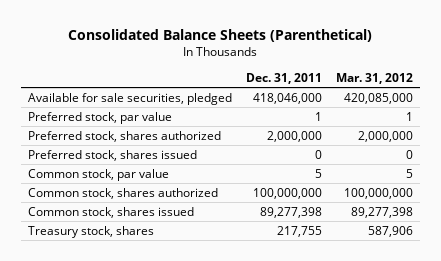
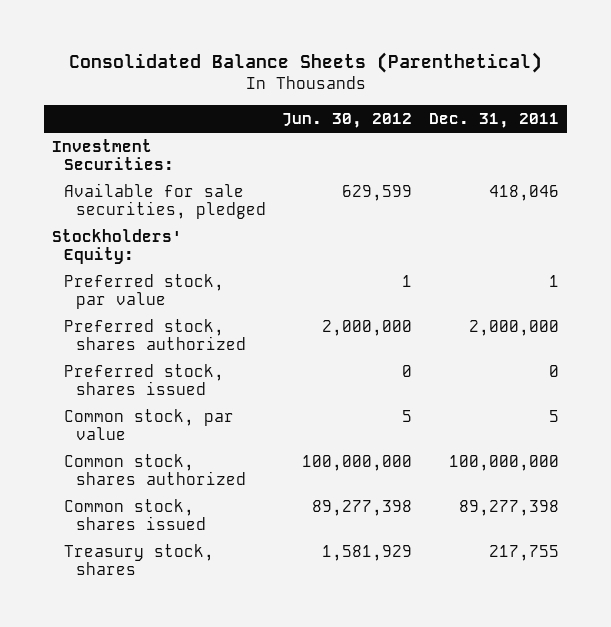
[335,73,413,85] Mar. 31, 2012 -> none
none -> [282,113,413,129] Jun. 30, 2012
none -> [52,138,174,171] Investment Securities:
[252,92,322,104] 418,046,000 -> [488,184,559,201] 418,046
none -> [52,228,183,265] Stockholders' Equity:

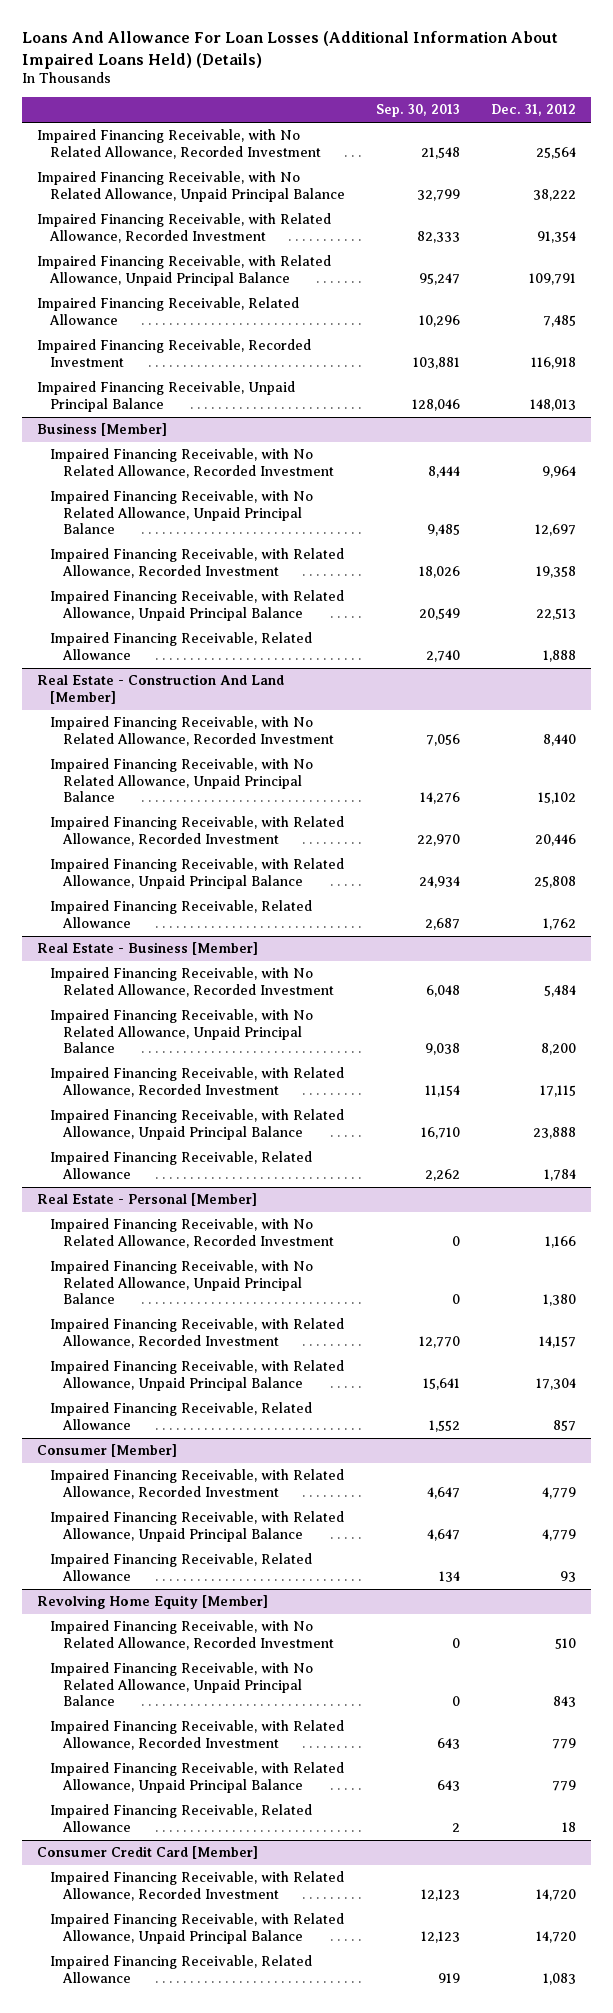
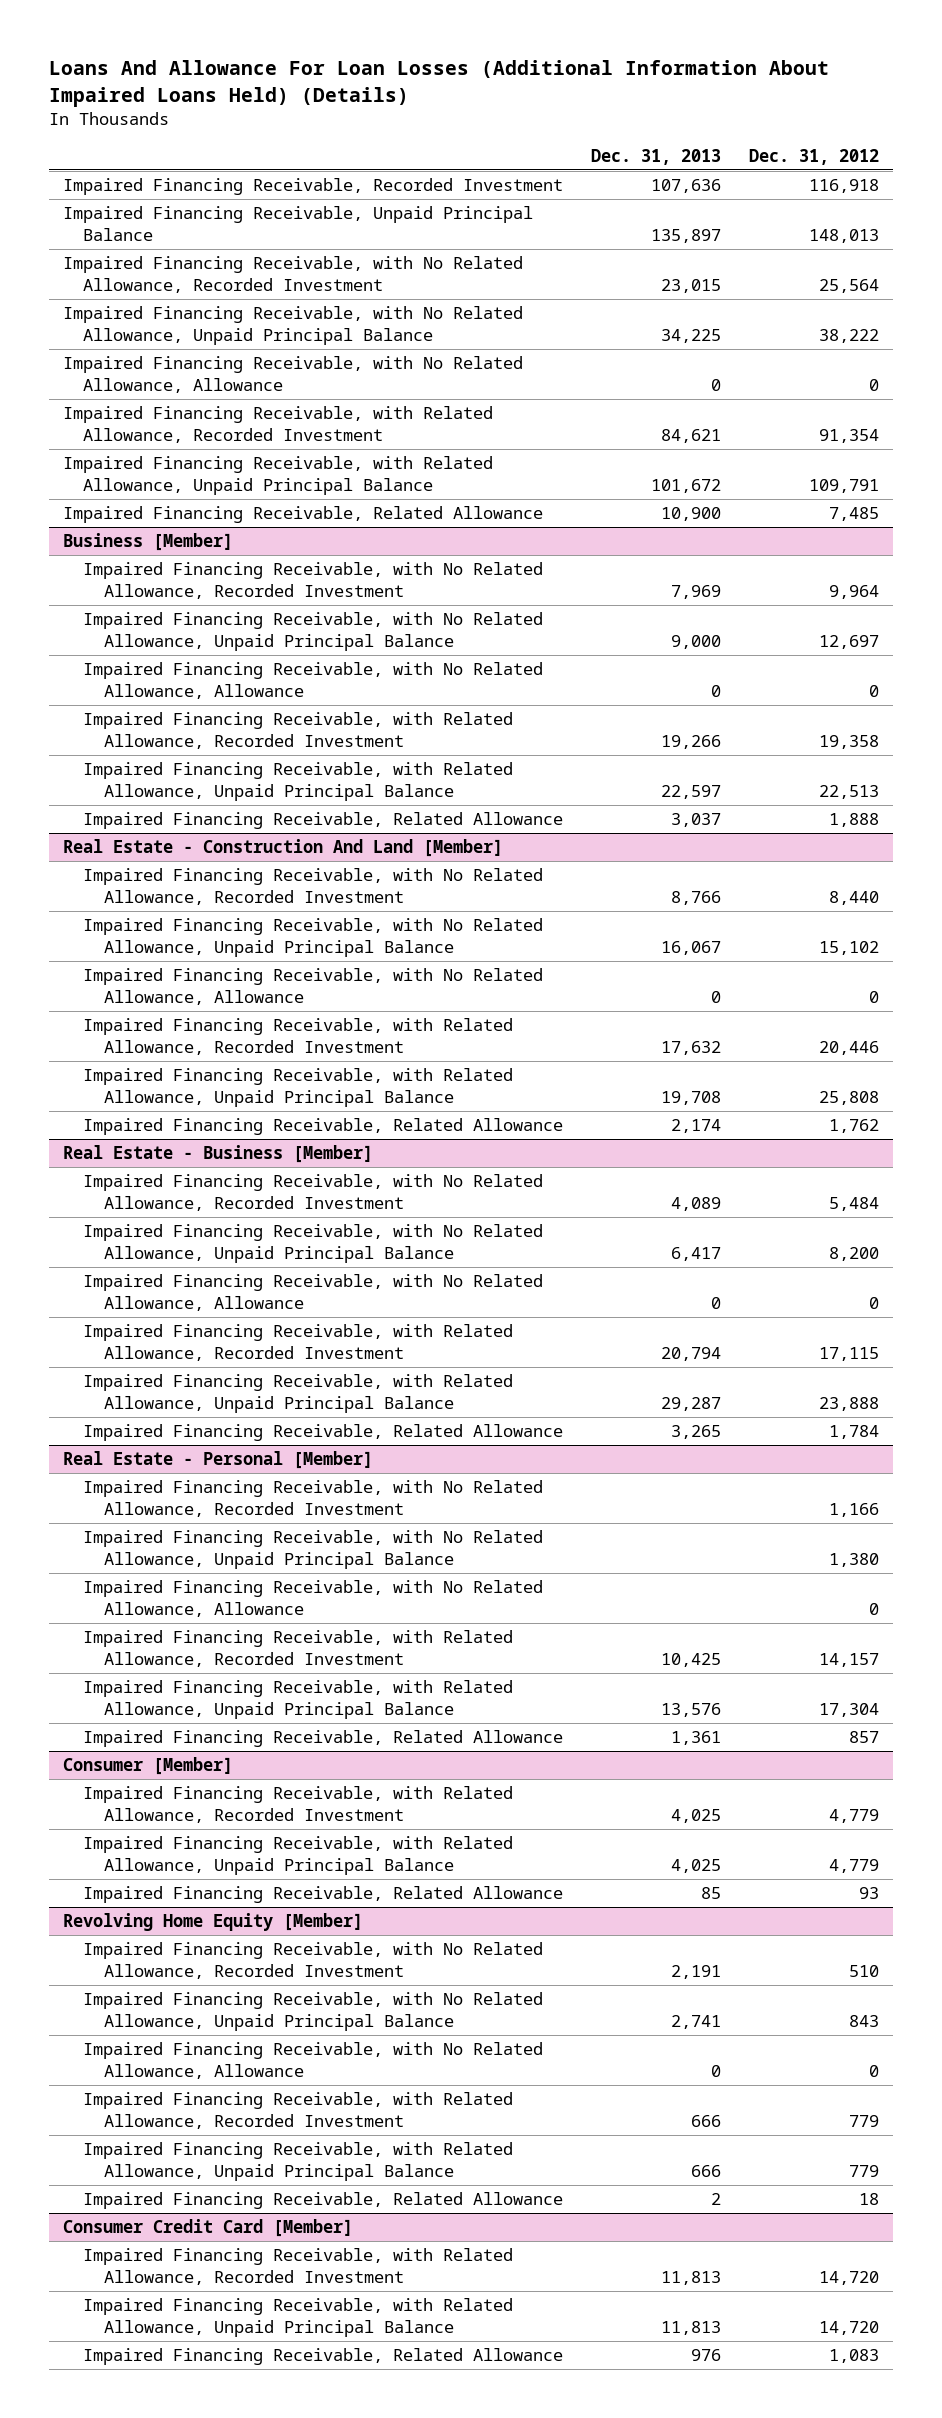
[375,104,460,118] Sep. 30, 2013 -> none
none -> [591,148,722,165] Dec. 31, 2013
[37,339,312,367] Impaired Financing Receivable, Recorded Investment -> [62,178,563,196] Impaired Financing Receivable, Recorded Investment
[37,381,296,412] Impaired Financing Receivable, Unpaid Principal Balance -> [62,206,533,241] Impaired Financing Receivable, Unpaid Principal Balance
none -> [62,356,523,393] Impaired Financing Receivable, with No Related Allowance, Allowance
none -> [83,662,544,699] Impaired Financing Receivable, with No Related Allowance, Allowance
none -> [83,968,544,1005] Impaired Financing Receivable, with No Related Allowance, Allowance
none -> [83,1274,544,1311] Impaired Financing Receivable, with No Related Allowance, Allowance
none -> [83,1580,544,1617] Impaired Financing Receivable, with No Related Allowance, Allowance
none -> [83,2042,544,2079] Impaired Financing Receivable, with No Related Allowance, Allowance

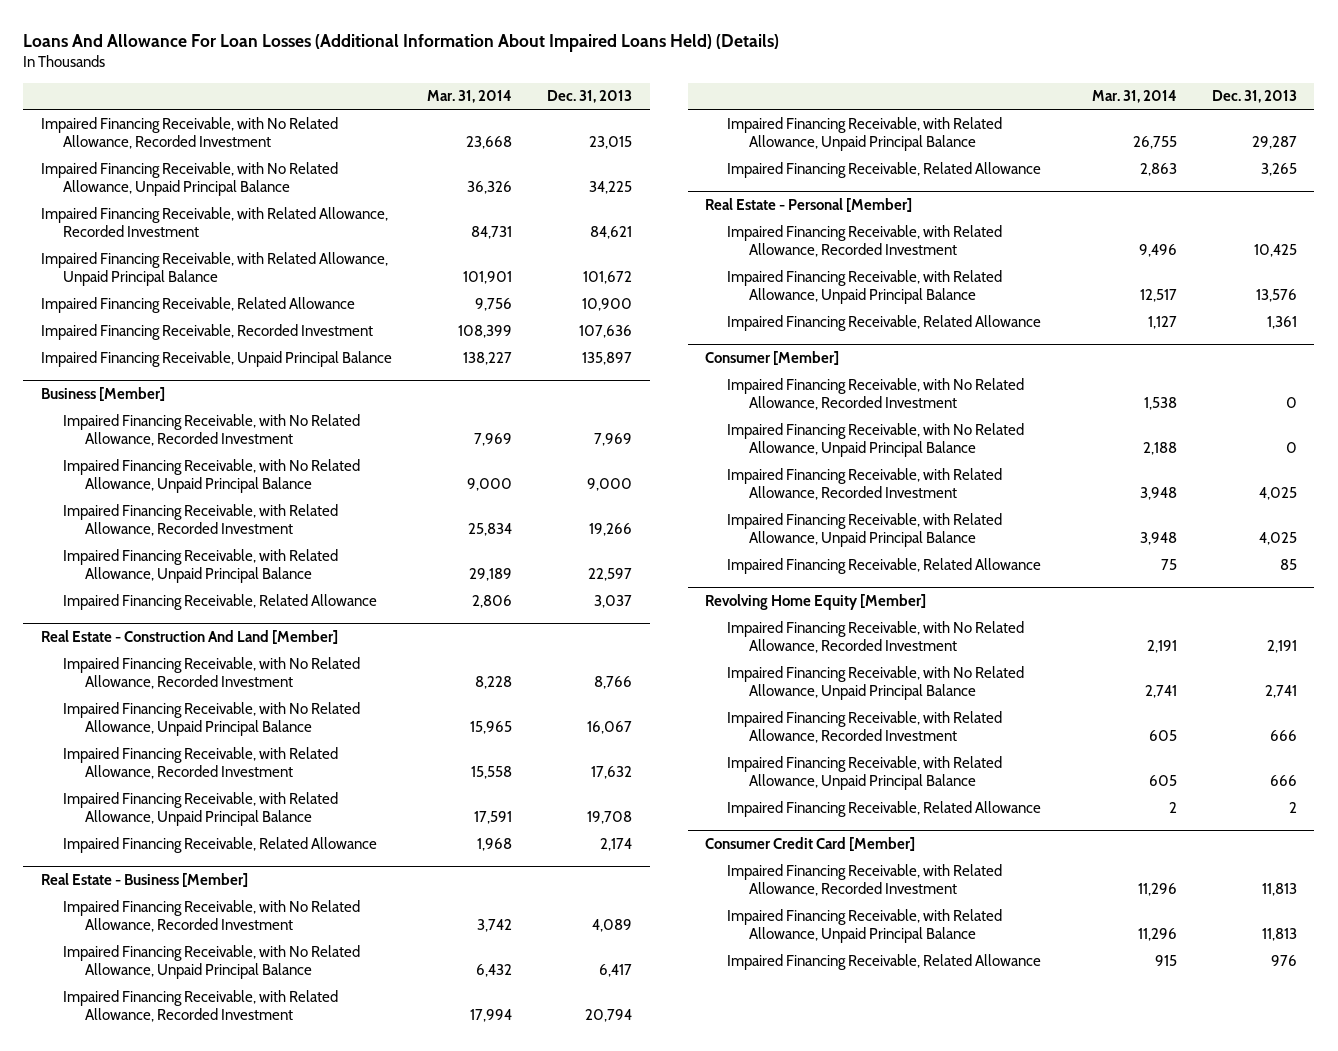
[749,148,880,165] Dec. 31, 2012 -> none
none -> [427,90,513,104] Mar. 31, 2014
[62,356,523,393] Impaired Financing Receivable, with No Related Allowance, Allowance -> none
[62,178,563,196] Impaired Financing Receivable, Recorded Investment -> [40,323,373,340] Impaired Financing Receivable, Recorded Investment
[62,206,533,241] Impaired Financing Receivable, Unpaid Principal Balance -> [40,350,392,367] Impaired Financing Receivable, Unpaid Principal Balance
[83,662,544,699] Impaired Financing Receivable, with No Related Allowance, Allowance -> none
[83,968,544,1005] Impaired Financing Receivable, with No Related Allowance, Allowance -> none
[83,1274,544,1311] Impaired Financing Receivable, with No Related Allowance, Allowance -> none
[83,1480,544,1517] Impaired Financing Receivable, with No Related Allowance, Recorded Investment -> none
[83,1530,544,1569] Impaired Financing Receivable, with No Related Allowance, Unpaid Principal Balance -> none
[83,1580,544,1617] Impaired Financing Receivable, with No Related Allowance, Allowance -> none
none -> [727,377,1025,411] Impaired Financing Receivable, with No Related Allowance, Recorded Investment
none -> [727,422,1025,458] Impaired Financing Receivable, with No Related Allowance, Unpaid Principal Balance
[83,2042,544,2079] Impaired Financing Receivable, with No Related Allowance, Allowance -> none

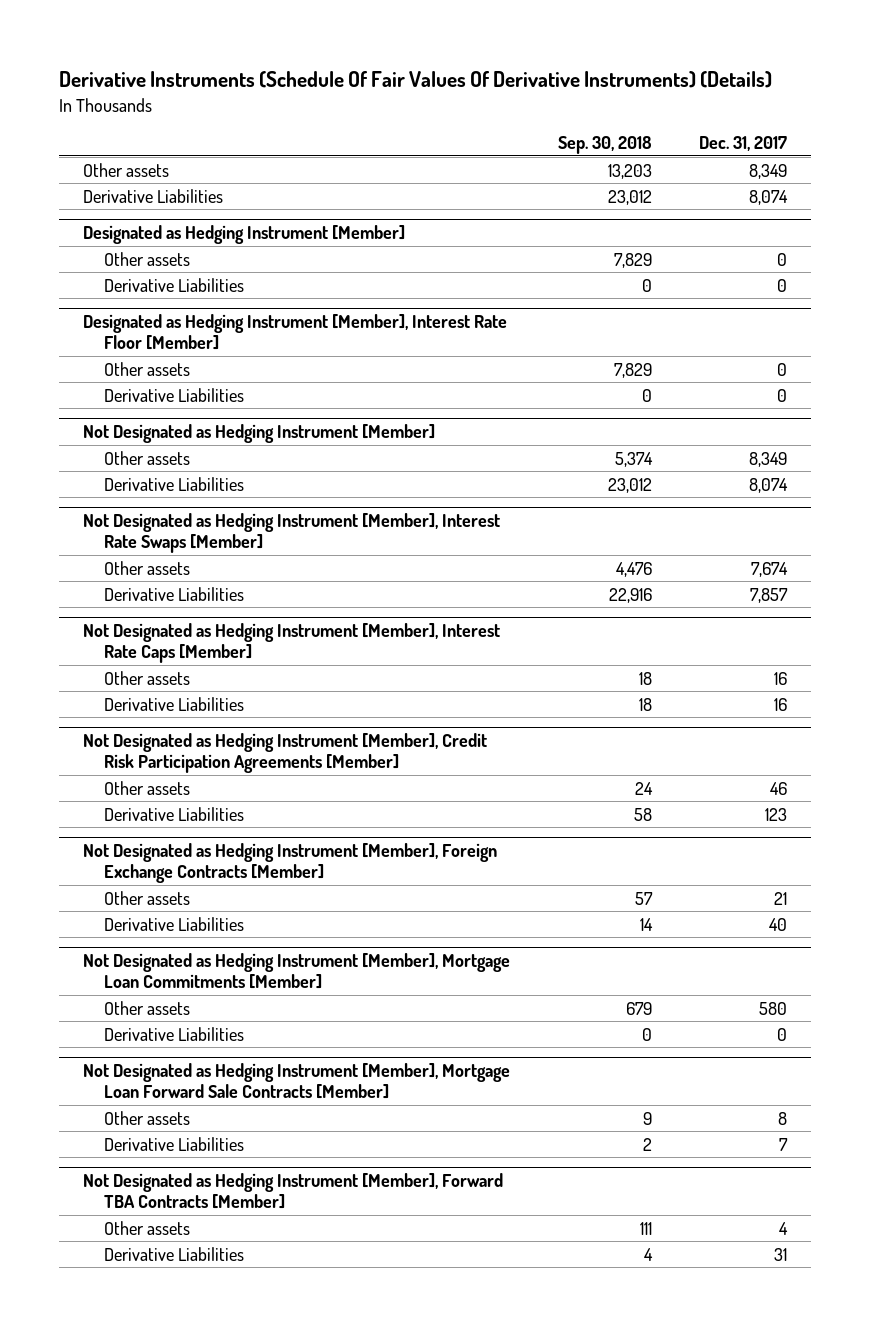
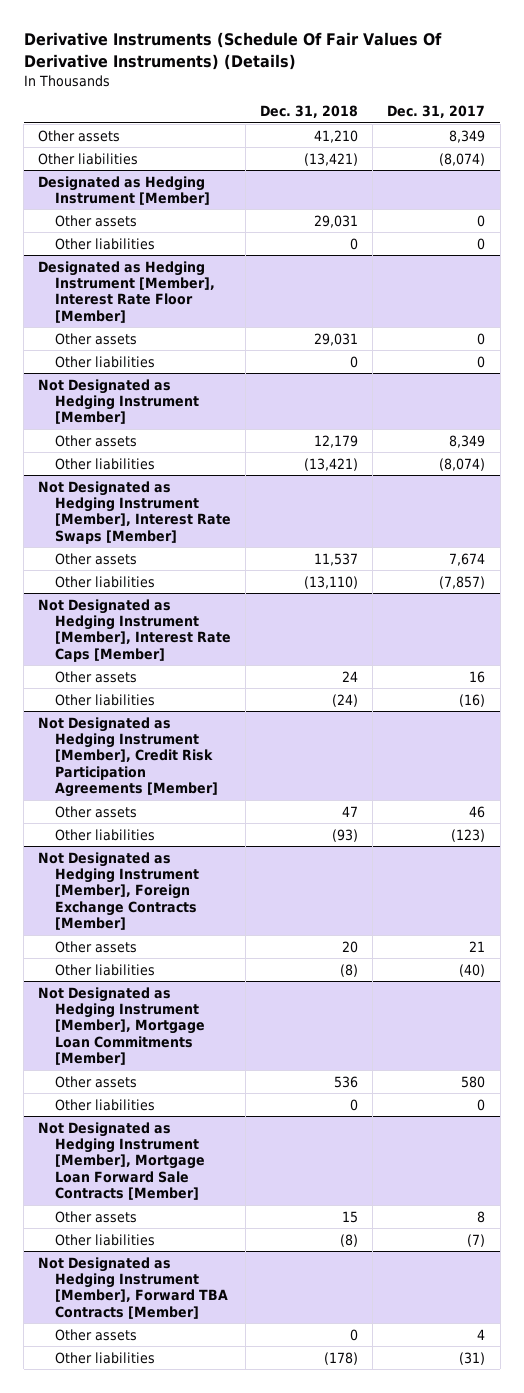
[557,136,652,155] Sep. 30, 2018 -> none
none -> [259,105,358,119] Dec. 31, 2018
[83,188,224,203] Derivative Liabilities -> [38,152,139,165] Other liabilities
[749,189,789,205] 8,074 -> [439,152,486,166] (8,074)
[104,277,245,292] Derivative Liabilities -> [54,237,155,250] Other liabilities
[104,387,245,402] Derivative Liabilities -> [54,355,155,368] Other liabilities
[104,476,245,491] Derivative Liabilities -> [54,457,155,470] Other liabilities
[749,477,789,493] 8,074 -> [439,457,486,471] (8,074)
[104,586,245,601] Derivative Liabilities -> [54,575,155,588] Other liabilities
[750,587,789,603] 7,857 -> [439,575,486,589] (7,857)
[104,696,245,711] Derivative Liabilities -> [54,693,155,706] Other liabilities
[774,697,788,711] 16 -> [459,693,486,707] (16)
[104,806,245,821] Derivative Liabilities -> [54,828,155,841] Other liabilities
[765,807,788,821] 123 -> [451,828,486,842] (123)
[104,916,245,931] Derivative Liabilities -> [54,963,155,976] Other liabilities
[769,917,788,931] 40 -> [459,963,486,977] (40)
[104,1026,245,1041] Derivative Liabilities -> [54,1098,155,1111] Other liabilities
[104,1136,245,1151] Derivative Liabilities -> [54,1233,155,1246] Other liabilities
[779,1137,789,1151] 7 -> [467,1233,486,1247] (7)
[104,1246,245,1261] Derivative Liabilities -> [54,1351,155,1364] Other liabilities
[774,1247,788,1261] 31 -> [459,1351,486,1365] (31)

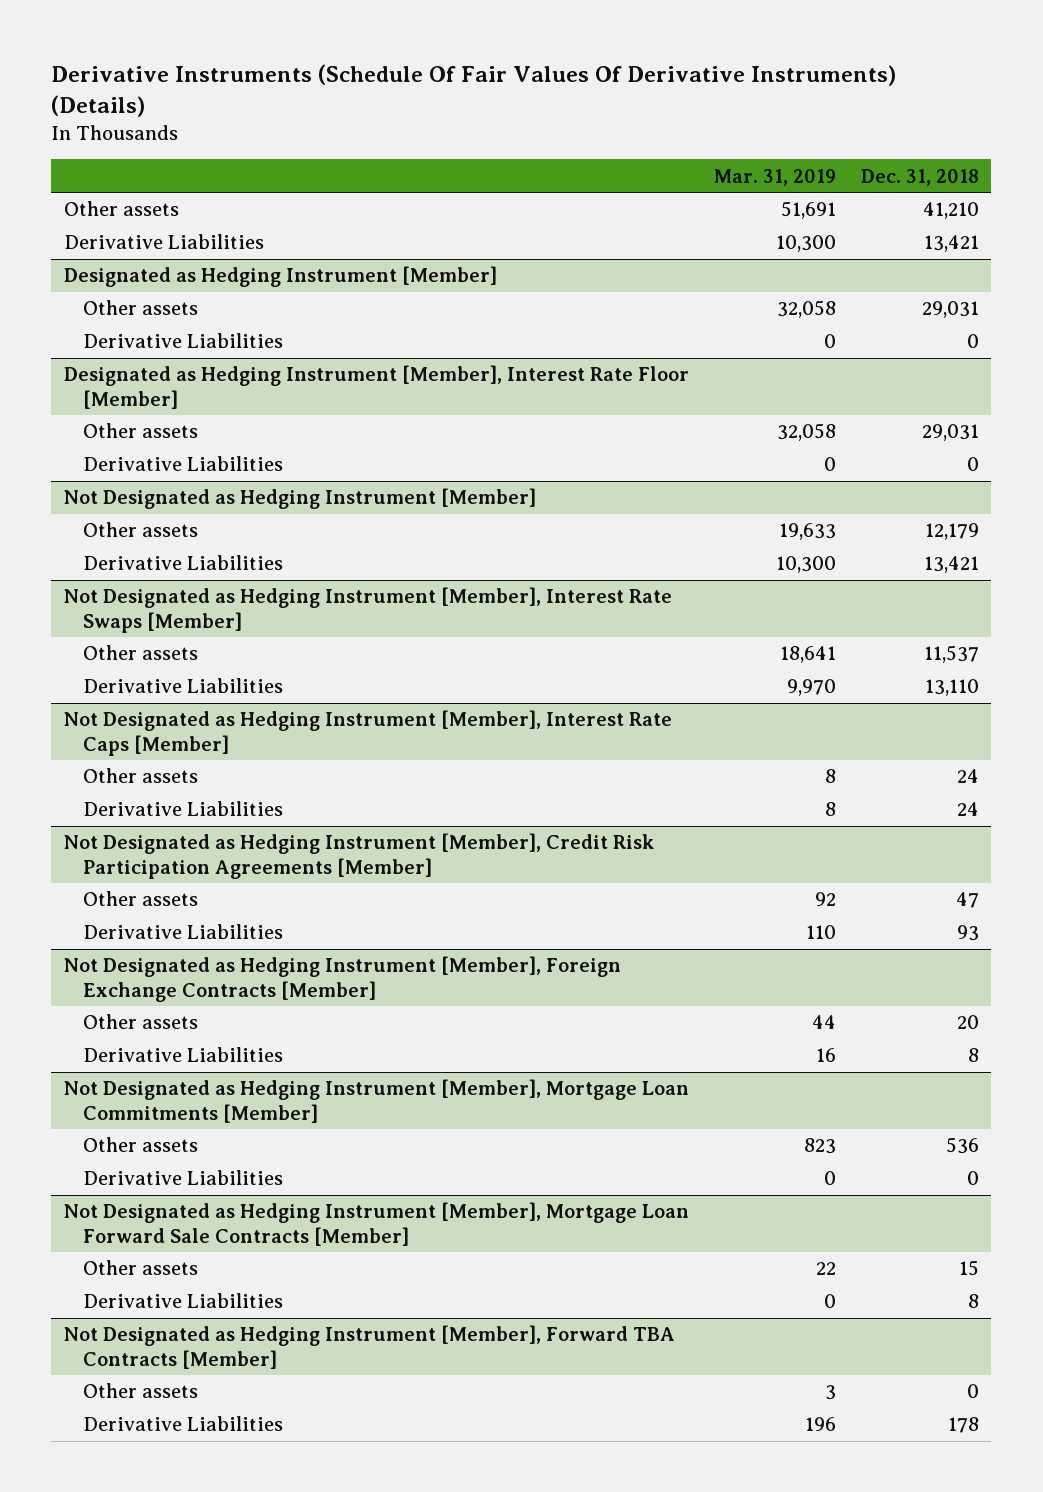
[387,105,486,119] Dec. 31, 2017 -> none
none -> [713,168,836,186] Mar. 31, 2019
[38,152,139,165] Other liabilities -> [63,234,264,250] Derivative Liabilities
[303,152,358,166] (13,421) -> [923,235,979,253] 13,421
[54,237,155,250] Other liabilities -> [83,333,284,349] Derivative Liabilities
[54,355,155,368] Other liabilities -> [83,456,284,472] Derivative Liabilities
[54,457,155,470] Other liabilities -> [83,555,284,571] Derivative Liabilities
[303,457,358,471] (13,421) -> [923,556,979,574] 13,421
[54,575,155,588] Other liabilities -> [83,678,284,694] Derivative Liabilities
[303,575,358,589] (13,110) -> [924,679,979,697] 13,110
[54,693,155,706] Other liabilities -> [83,801,284,817] Derivative Liabilities
[331,693,358,707] (24) -> [956,802,979,817] 24
[54,828,155,841] Other liabilities -> [83,924,284,940] Derivative Liabilities
[331,828,358,842] (93) -> [956,925,979,942] 93
[54,963,155,976] Other liabilities -> [83,1047,284,1063] Derivative Liabilities
[339,963,358,977] (8) -> [967,1048,979,1063] 8
[54,1098,155,1111] Other liabilities -> [83,1170,284,1186] Derivative Liabilities
[54,1233,155,1246] Other liabilities -> [83,1293,284,1309] Derivative Liabilities
[339,1233,358,1247] (8) -> [967,1294,979,1309] 8
[54,1351,155,1364] Other liabilities -> [83,1416,284,1432] Derivative Liabilities
[323,1351,358,1365] (178) -> [947,1417,979,1434] 178

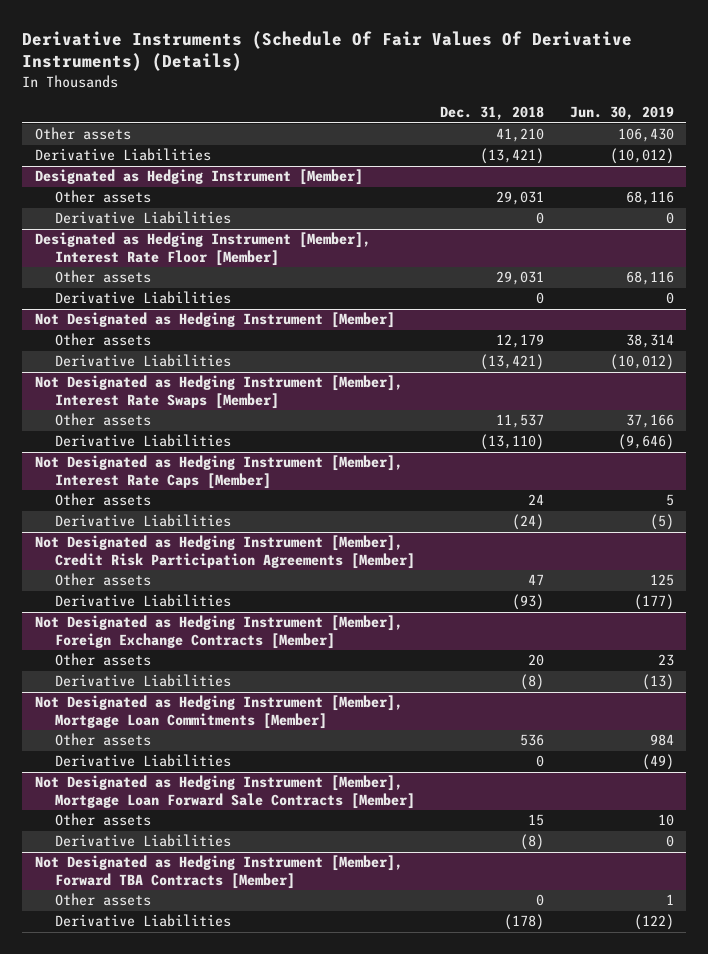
[713,168,836,186] Mar. 31, 2019 -> none
none -> [569,106,674,121] Jun. 30, 2019
[923,235,979,253] 13,421 -> [480,148,545,165] (13,421)
[923,556,979,574] 13,421 -> [480,354,545,371] (13,421)
[924,679,979,697] 13,110 -> [480,434,545,451] (13,110)
[956,802,979,817] 24 -> [512,514,545,531] (24)
[956,925,979,942] 93 -> [512,594,545,611] (93)
[967,1048,979,1063] 8 -> [520,674,545,691] (8)
[967,1294,979,1309] 8 -> [520,834,545,851] (8)
[947,1417,979,1434] 178 -> [504,914,545,931] (178)

